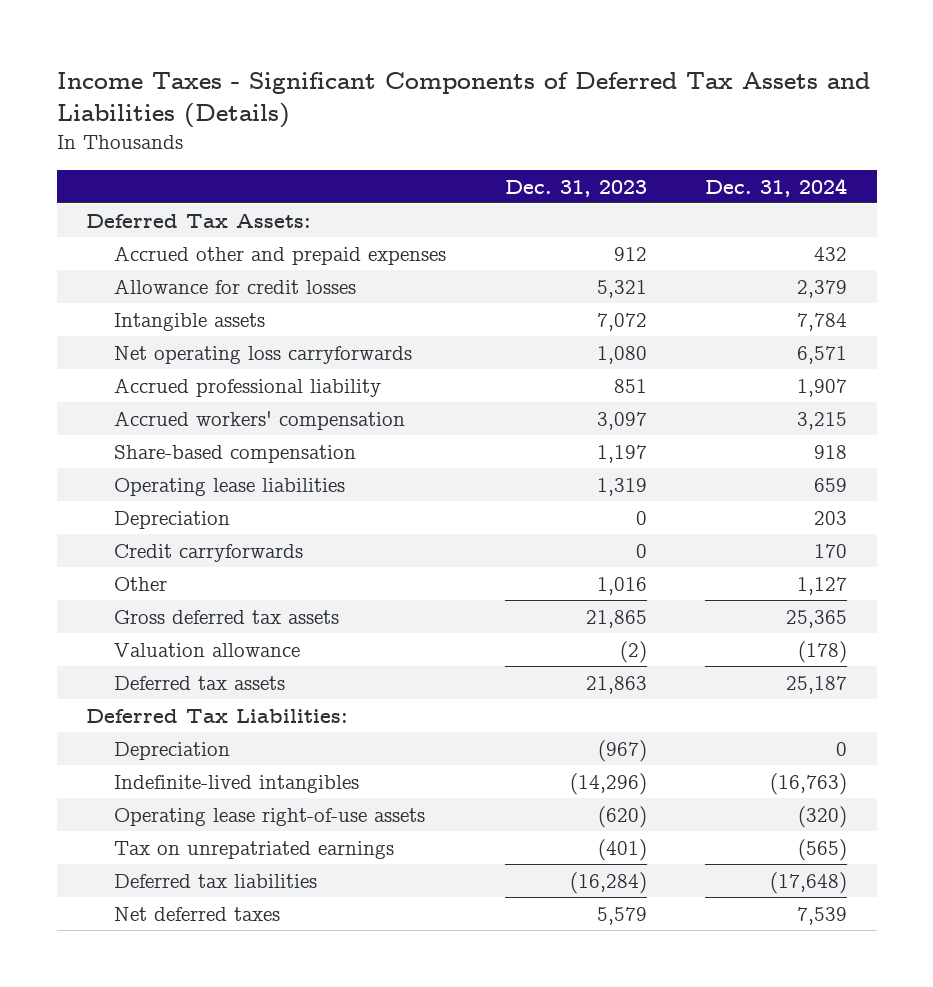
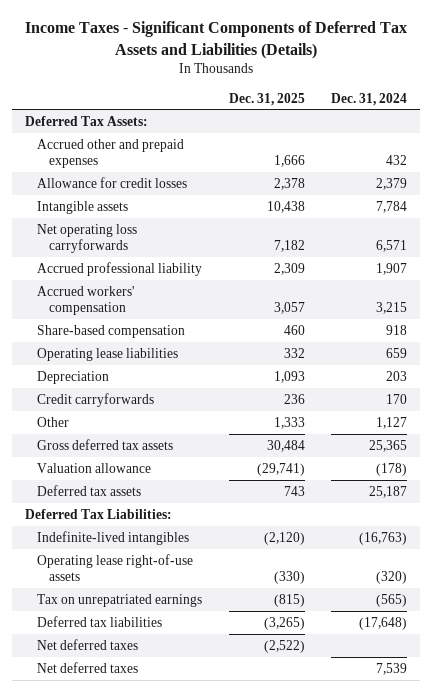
[504,179,647,197] Dec. 31, 2023 -> none
none -> [228,92,305,106] Dec. 31, 2025
[114,741,231,760] Depreciation -> none
none -> [37,638,139,650] Net deferred taxes

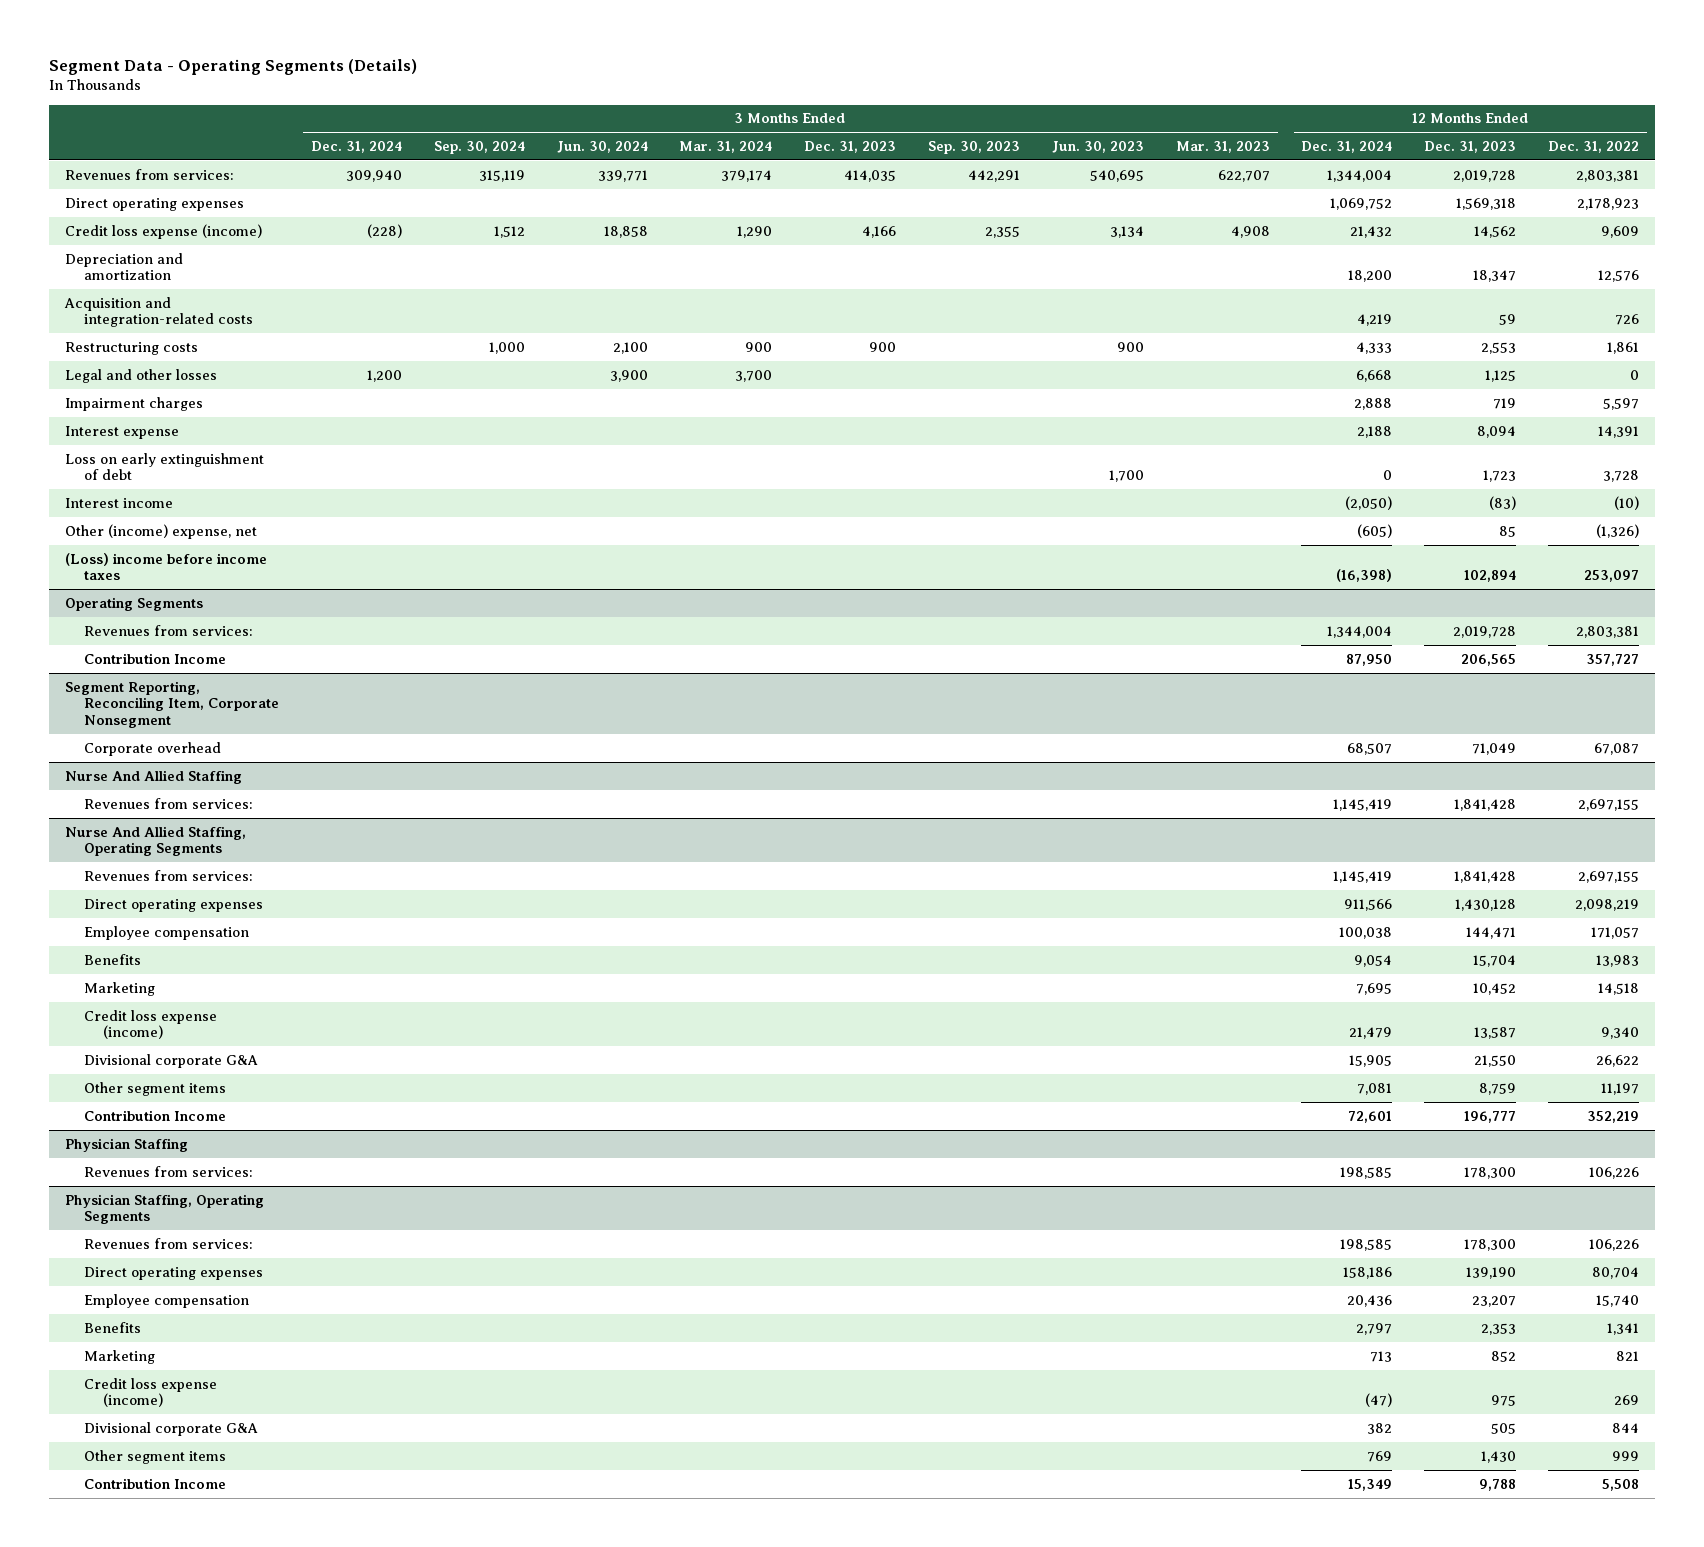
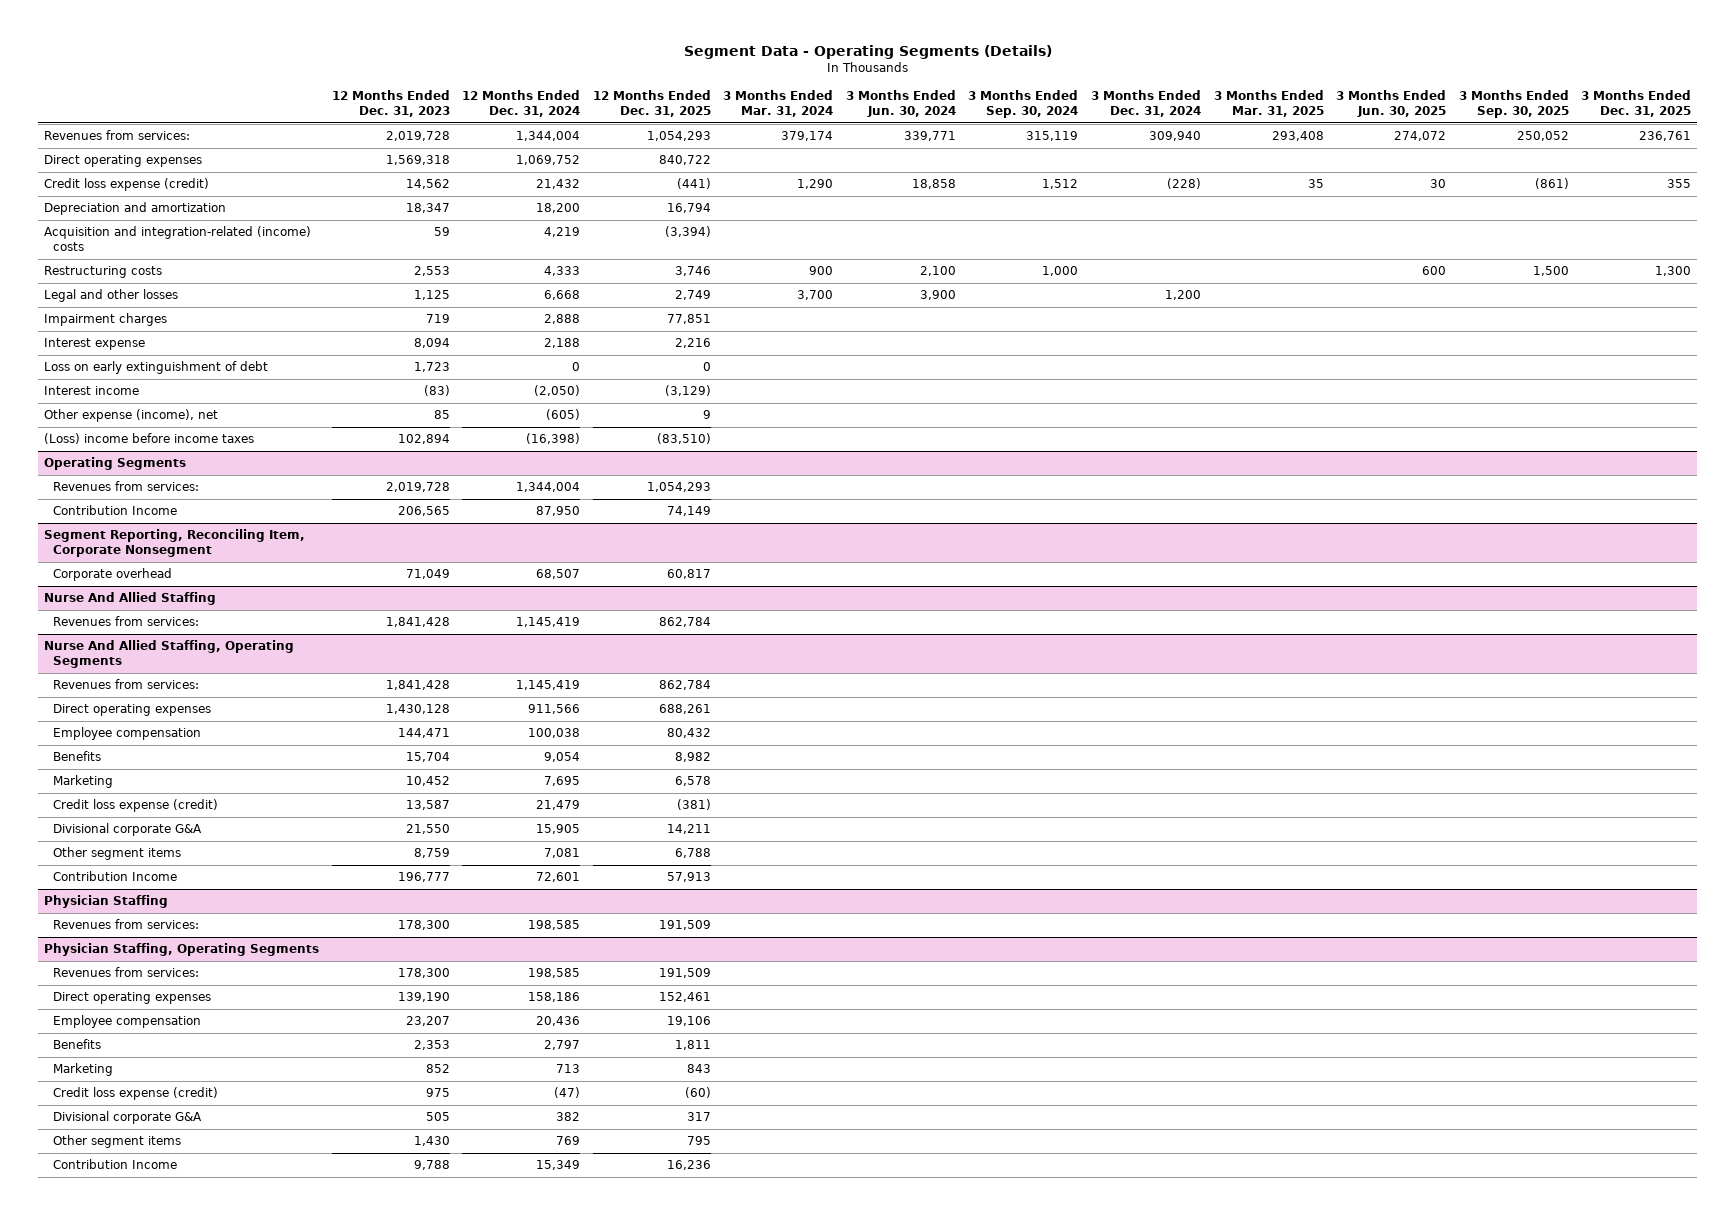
[804,141,897,154] Dec. 31, 2023 -> none
[927,141,1020,155] Sep. 30, 2023 -> none
[1051,141,1144,154] Jun. 30, 2023 -> none
[1175,141,1270,154] Mar. 31, 2023 -> none
[1548,141,1640,154] Dec. 31, 2022 -> none
none -> [592,90,711,118] 12 Months Ended Dec. 31, 2025
none -> [1213,90,1324,118] 3 Months Ended Mar. 31, 2025
none -> [1336,90,1447,118] 3 Months Ended Jun. 30, 2025
none -> [1458,90,1569,119] 3 Months Ended Sep. 30, 2025
none -> [1581,90,1692,118] 3 Months Ended Dec. 31, 2025
[64,223,262,239] Credit loss expense (income) -> [44,178,210,192] Credit loss expense (credit)
[63,296,254,328] Acquisition and integration-related costs -> [44,226,312,252] Acquisition and integration-related (income) costs
[64,523,257,539] Other (income) expense, net -> [44,409,219,423] Other expense (income), net
[84,1009,218,1040] Credit loss expense (income) -> [53,799,219,813] Credit loss expense (credit)
[84,1377,218,1408] Credit loss expense (income) -> [53,1087,219,1101] Credit loss expense (credit)

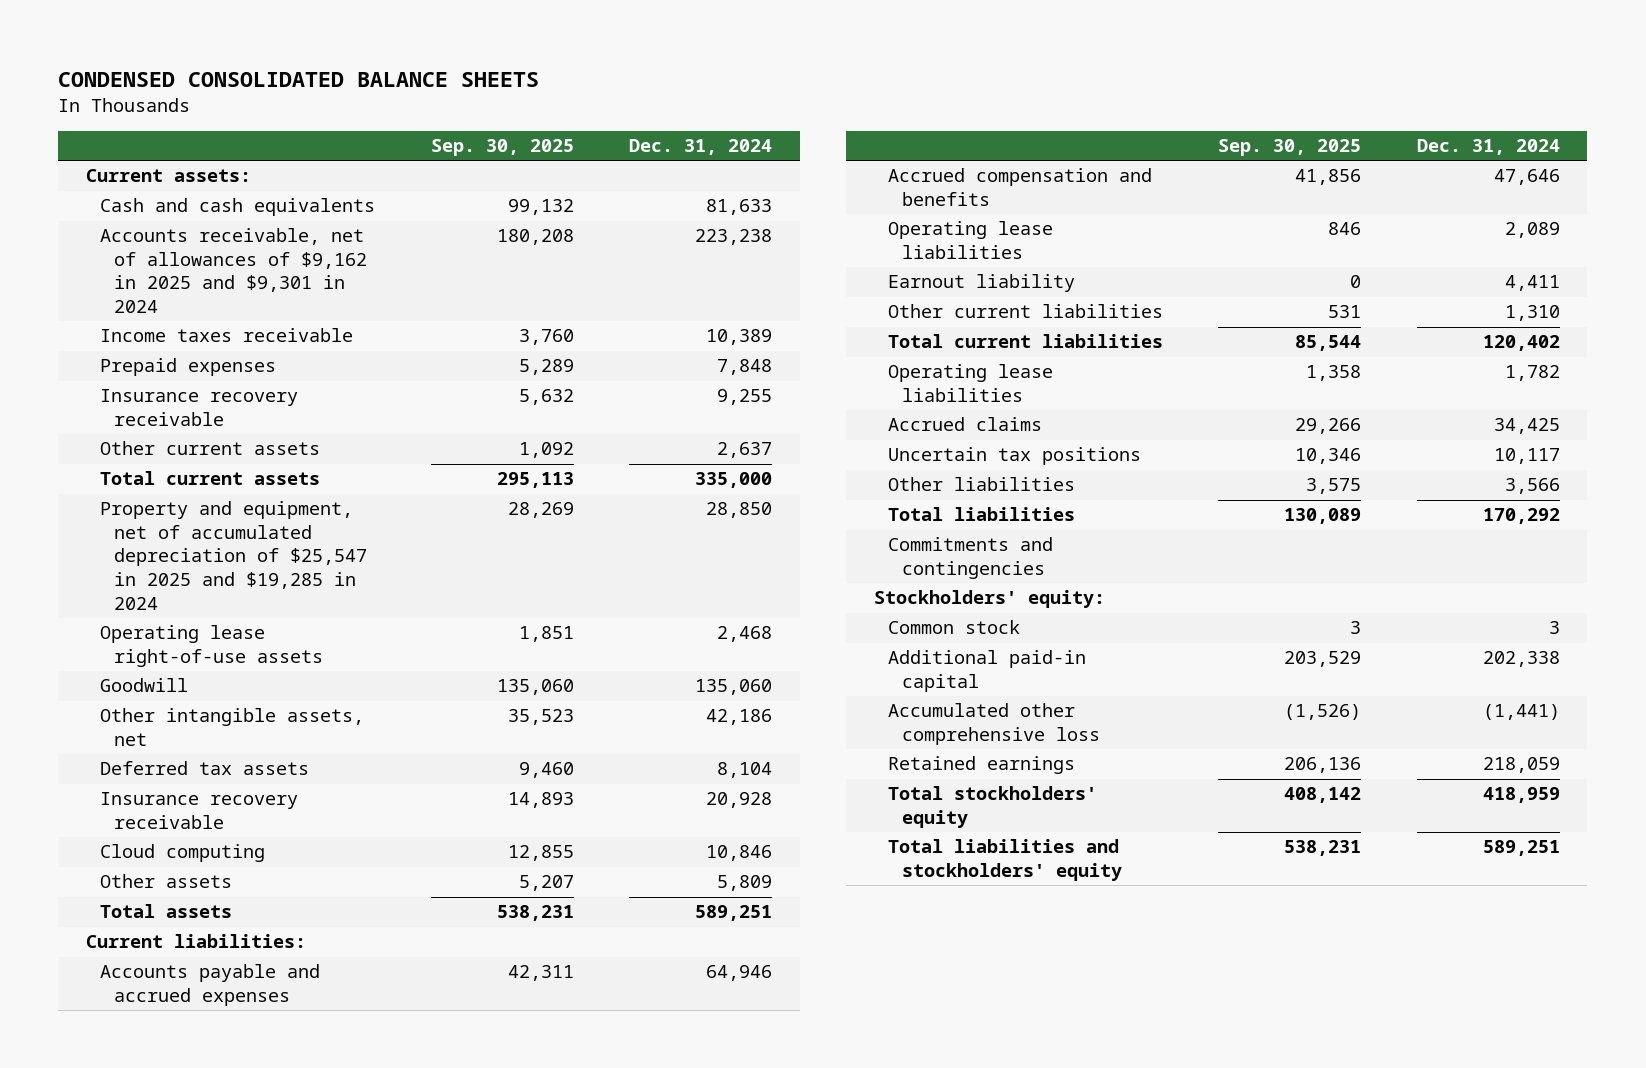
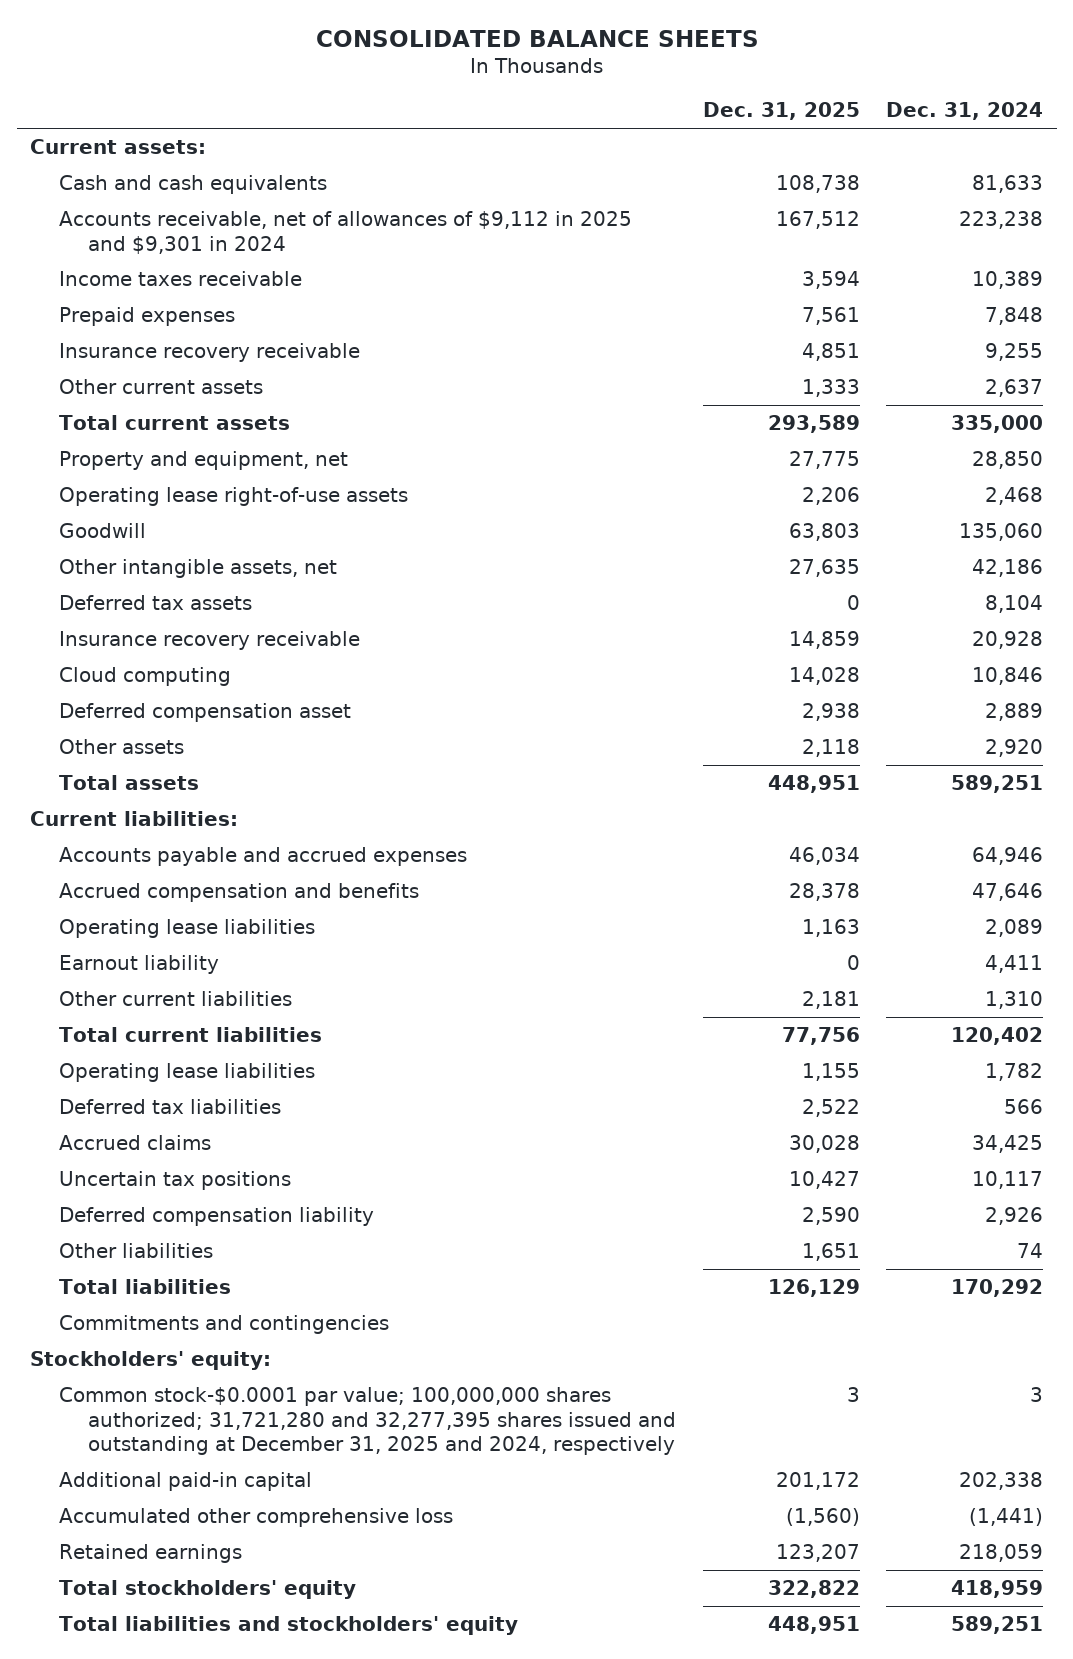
[58,72,540,88] CONDENSED CONSOLIDATED BALANCE SHEETS -> [315,29,759,47] CONSOLIDATED BALANCE SHEETS
[430,139,574,157] Sep. 30, 2025 -> none
none -> [702,102,860,121] Dec. 31, 2025
[100,228,368,314] Accounts receivable, net of allowances of $9,162 in 2025 and $9,301 in 2024 -> [59,210,633,254] Accounts receivable, net of allowances of $9,112 in 2025 and $9,301 in 2024
[100,501,368,610] Property and equipment, net of accumulated depreciation of $25,547 in 2025 and $19,285 in 2024 -> [59,450,349,470] Property and equipment, net
none -> [59,702,352,722] Deferred compensation asset
[716,875,772,892] 5,809 -> [985,738,1044,757] 2,920
none -> [59,1098,282,1114] Deferred tax liabilities
none -> [59,1206,375,1226] Deferred compensation liability
[1504,478,1560,495] 3,566 -> [1017,1242,1044,1258] 74
[887,620,1020,635] Common stock -> [59,1386,677,1456] Common stock-$0.0001 par value; 100,000,000 shares authorized; 31,721,280 and 32,277,395 shares issued and outstanding at December 31, 2025 and 2024, respectively

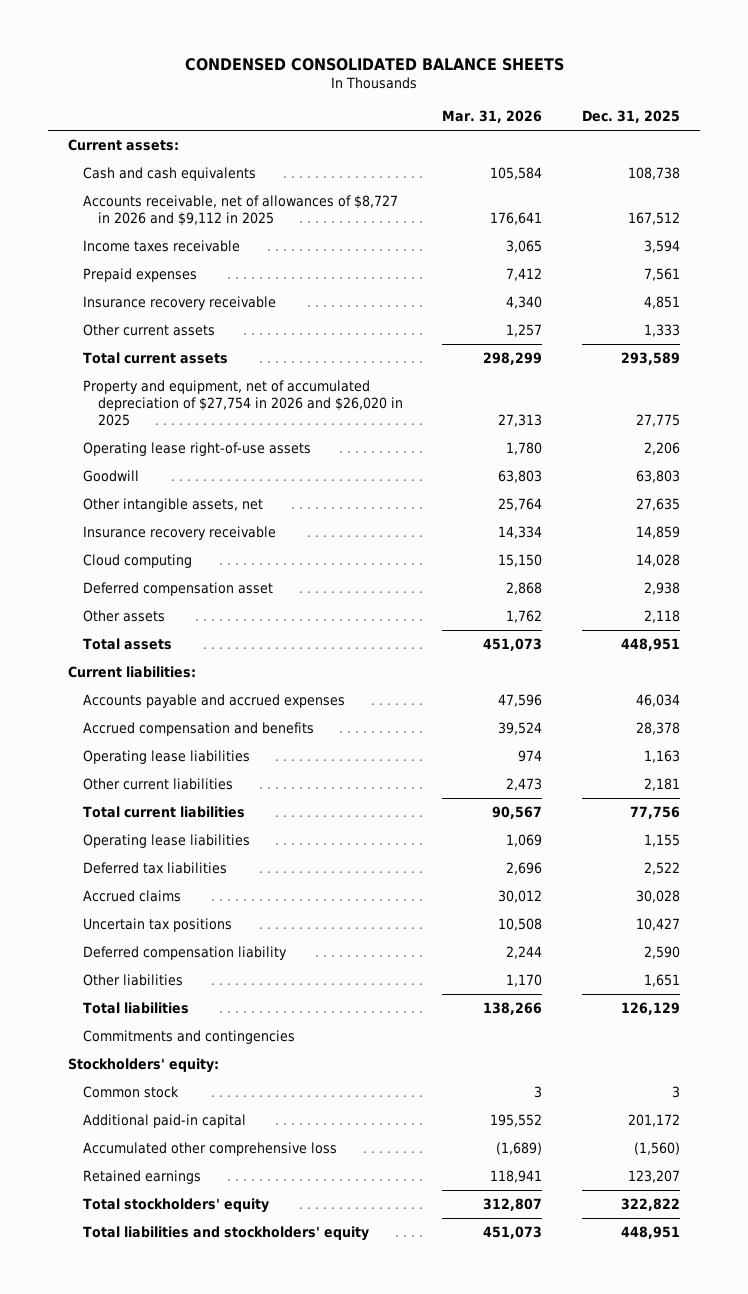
[315,29,759,47] CONSOLIDATED BALANCE SHEETS -> [184,57,564,71] CONDENSED CONSOLIDATED BALANCE SHEETS
[886,102,1044,121] Dec. 31, 2024 -> none
none -> [442,110,543,124] Mar. 31, 2026
[59,210,633,254] Accounts receivable, net of allowances of $9,112 in 2025 and $9,301 in 2024 -> [82,195,398,227] Accounts receivable, net of allowances of $8,727 in 2026 and $9,112 in 2025
[59,450,349,470] Property and equipment, net -> [82,380,403,427] Property and equipment, net of accumulated depreciation of $27,754 in 2026 and $26,020 in 2025
[59,594,253,610] Deferred tax assets -> none
[59,954,220,974] Earnout liability -> none
[59,1386,677,1456] Common stock-$0.0001 par value; 100,000,000 shares authorized; 31,721,280 and 32,277,395 shares issued and outstanding at December 31, 2025 and 2024, respectively -> [82,1086,179,1099] Common stock

